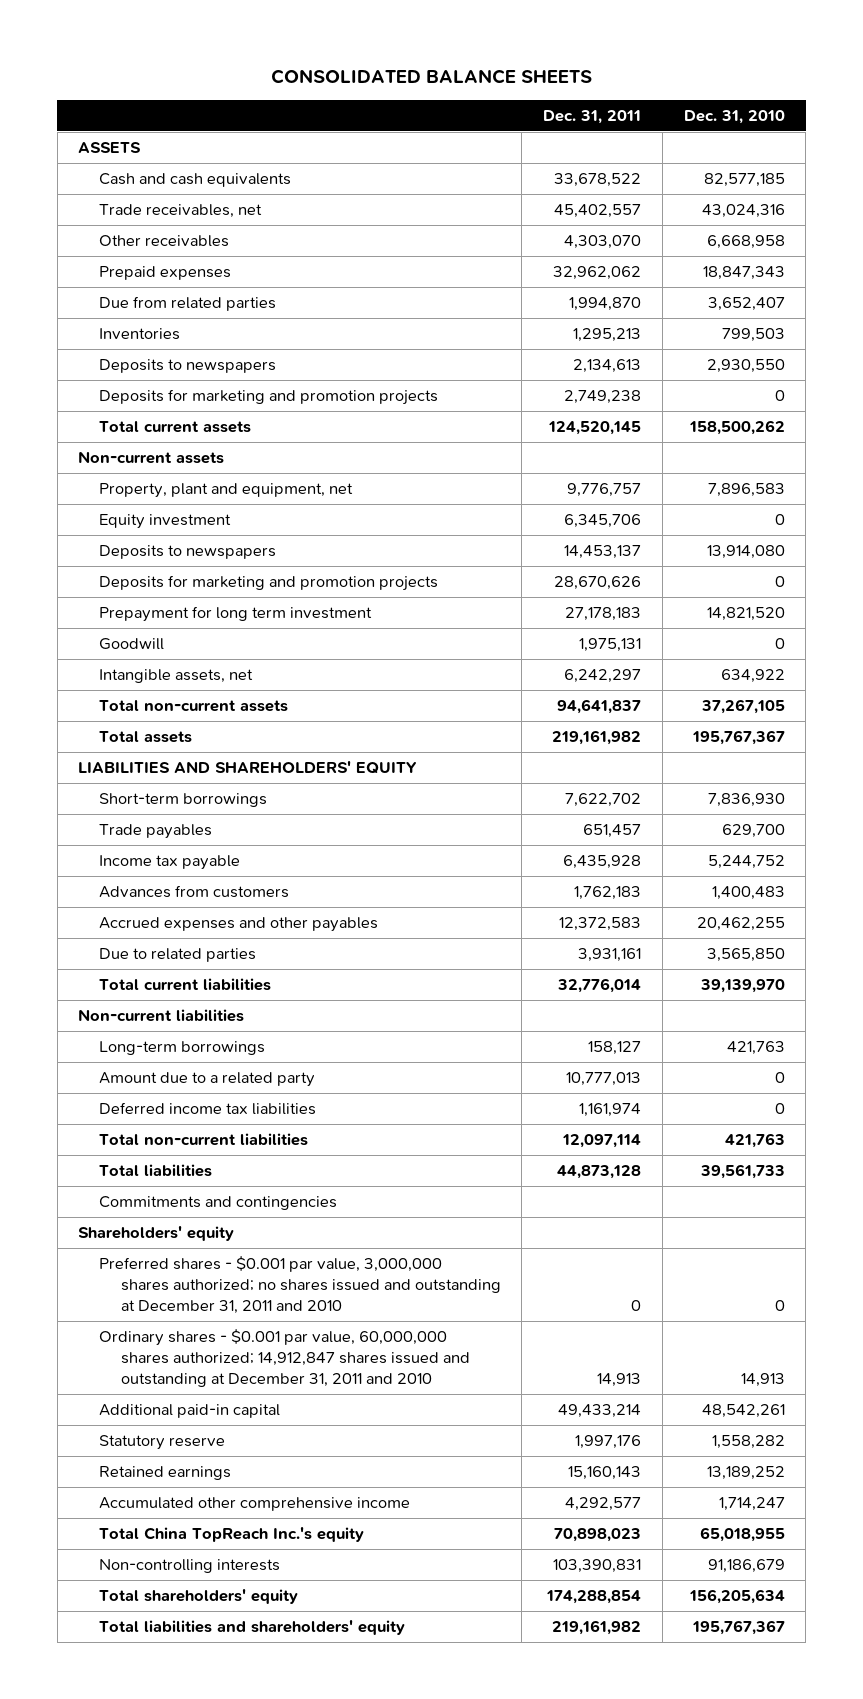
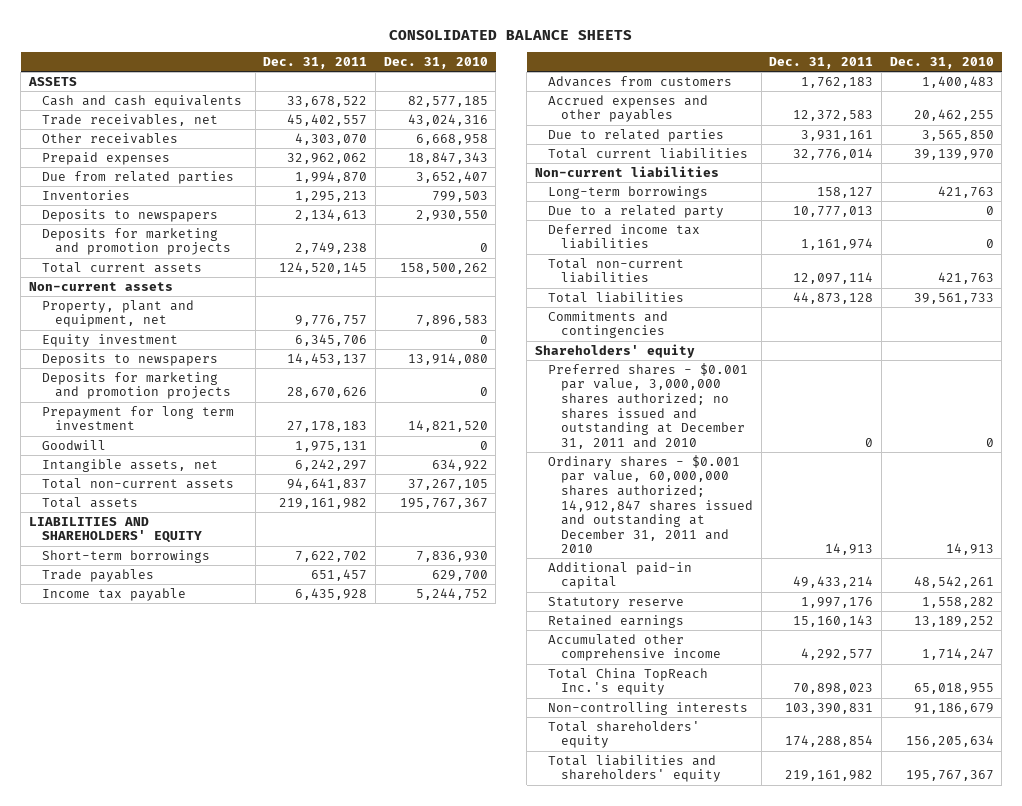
[99,1072,316,1088] Amount due to a related party -> [547,204,724,218] Due to a related party

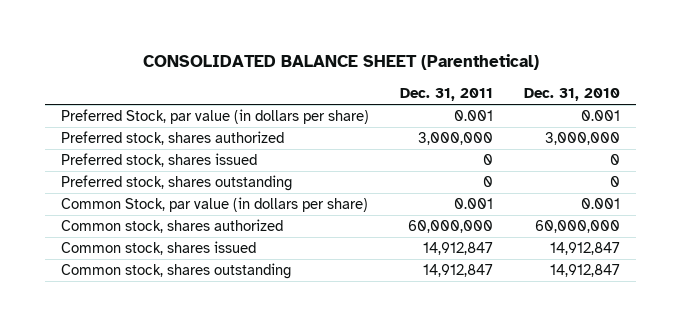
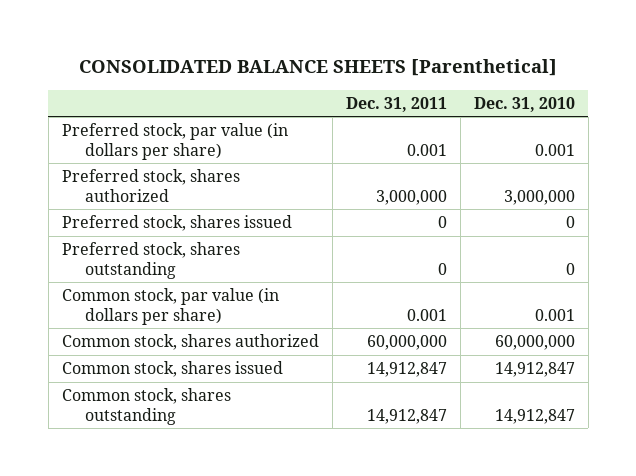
[142,54,539,71] CONSOLIDATED BALANCE SHEET (Parenthetical) -> [79,59,558,77] CONSOLIDATED BALANCE SHEETS [Parenthetical]
[60,109,369,125] Preferred Stock, par value (in dollars per share) -> [61,123,288,160] Preferred stock, par value (in dollars per share)
[60,197,368,213] Common Stock, par value (in dollars per share) -> [61,288,279,325] Common stock, par value (in dollars per share)

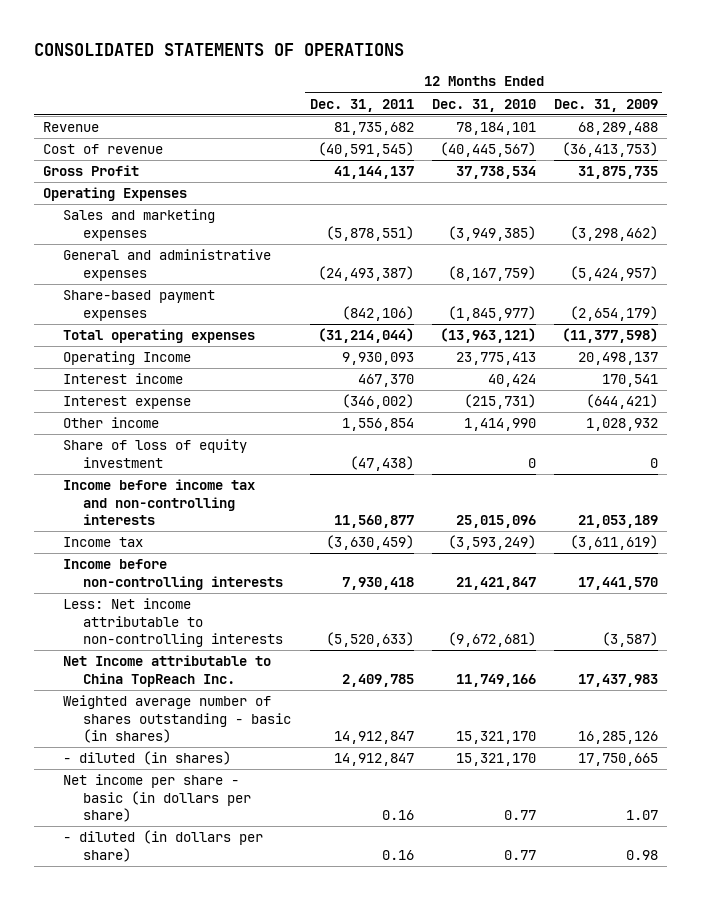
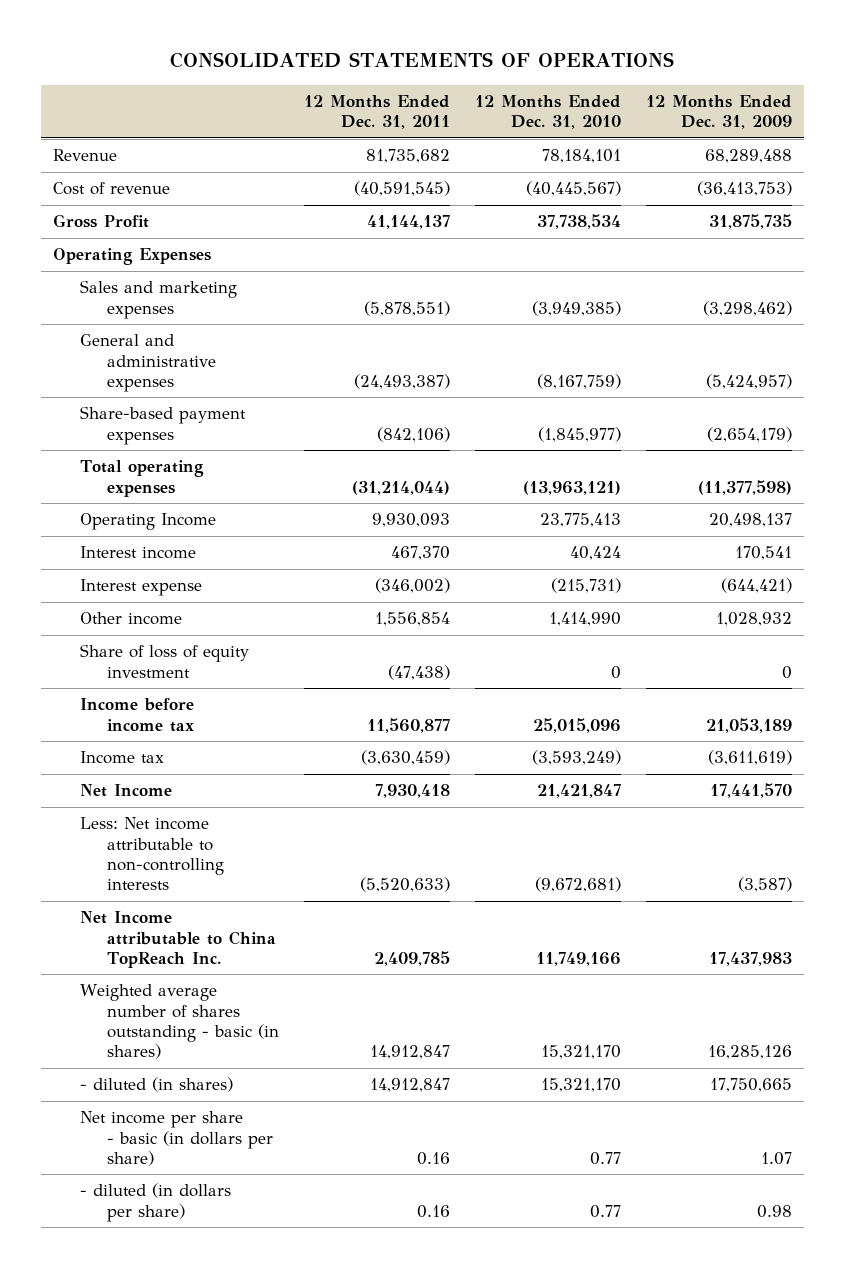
[63,479,256,526] Income before income tax and non-controlling interests -> [80,698,195,732] Income before income tax
[63,559,284,590] Income before non-controlling interests -> [80,784,173,798] Net Income

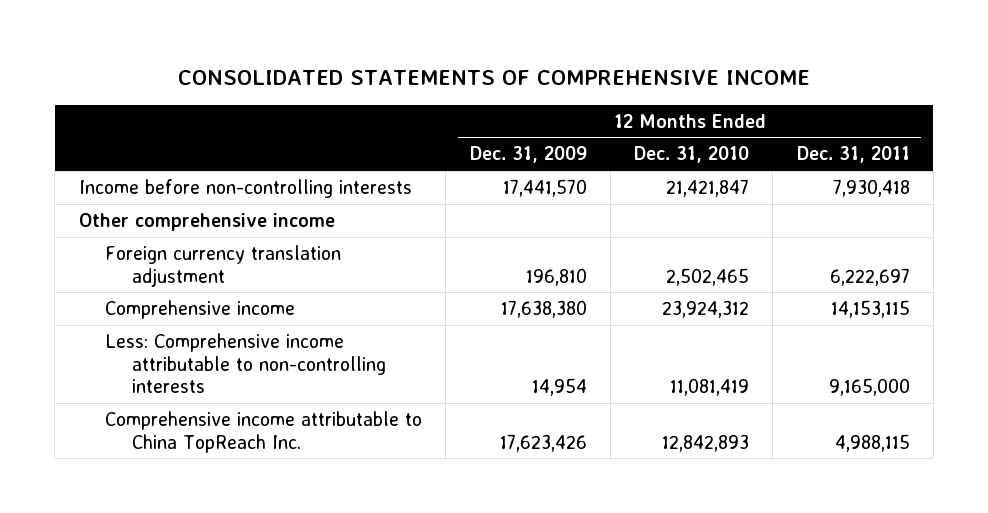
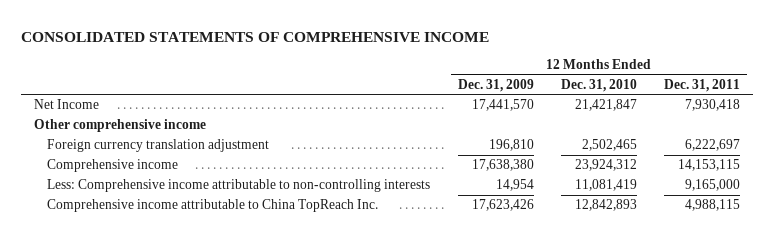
[78,179,412,199] Income before non-controlling interests -> [34,99,100,110] Net Income

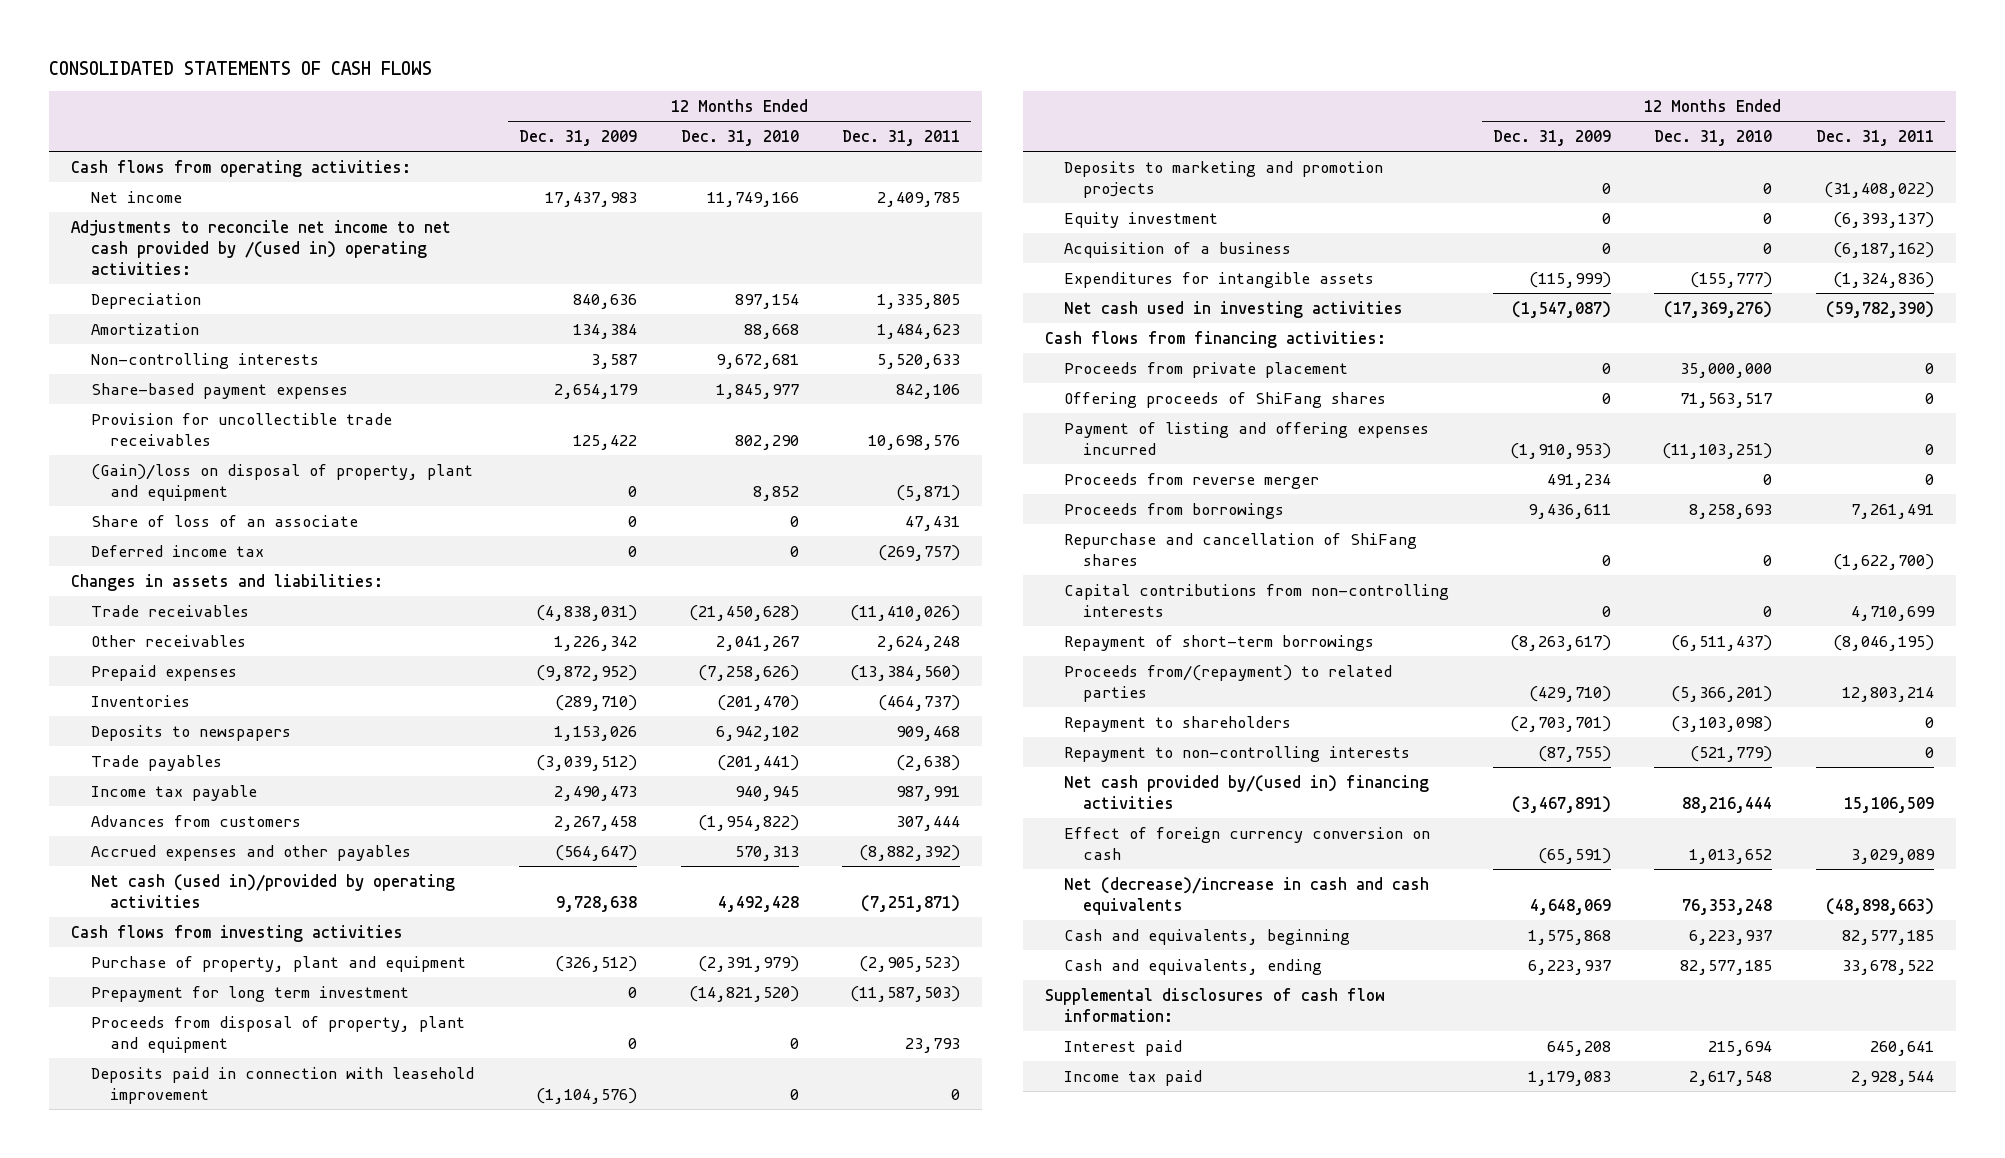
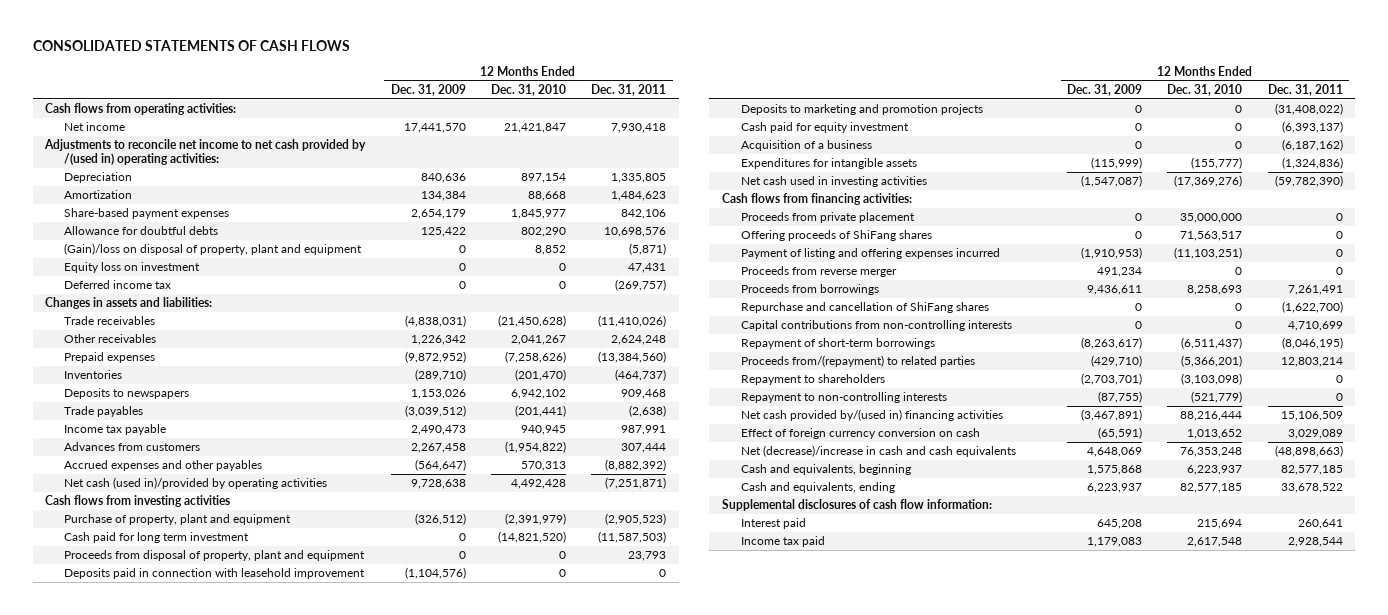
[545,191,638,207] 17,437,983 -> [403,123,466,134] 17,441,570
[706,191,799,207] 11,749,166 -> [503,123,566,134] 21,421,847
[877,191,961,207] 2,409,785 -> [611,123,667,134] 7,930,418
[90,352,319,369] Non-controlling interests -> none
[90,412,392,446] Provision for uncollectible trade receivables -> [64,226,219,236] Allowance for doubtful debts
[90,514,358,527] Share of loss of an associate -> [64,262,201,274] Equity loss on investment
[90,985,409,1002] Prepayment for long term investment -> [64,532,250,544] Cash paid for long term investment
[1064,211,1219,228] Equity investment -> [740,122,909,134] Cash paid for equity investment

